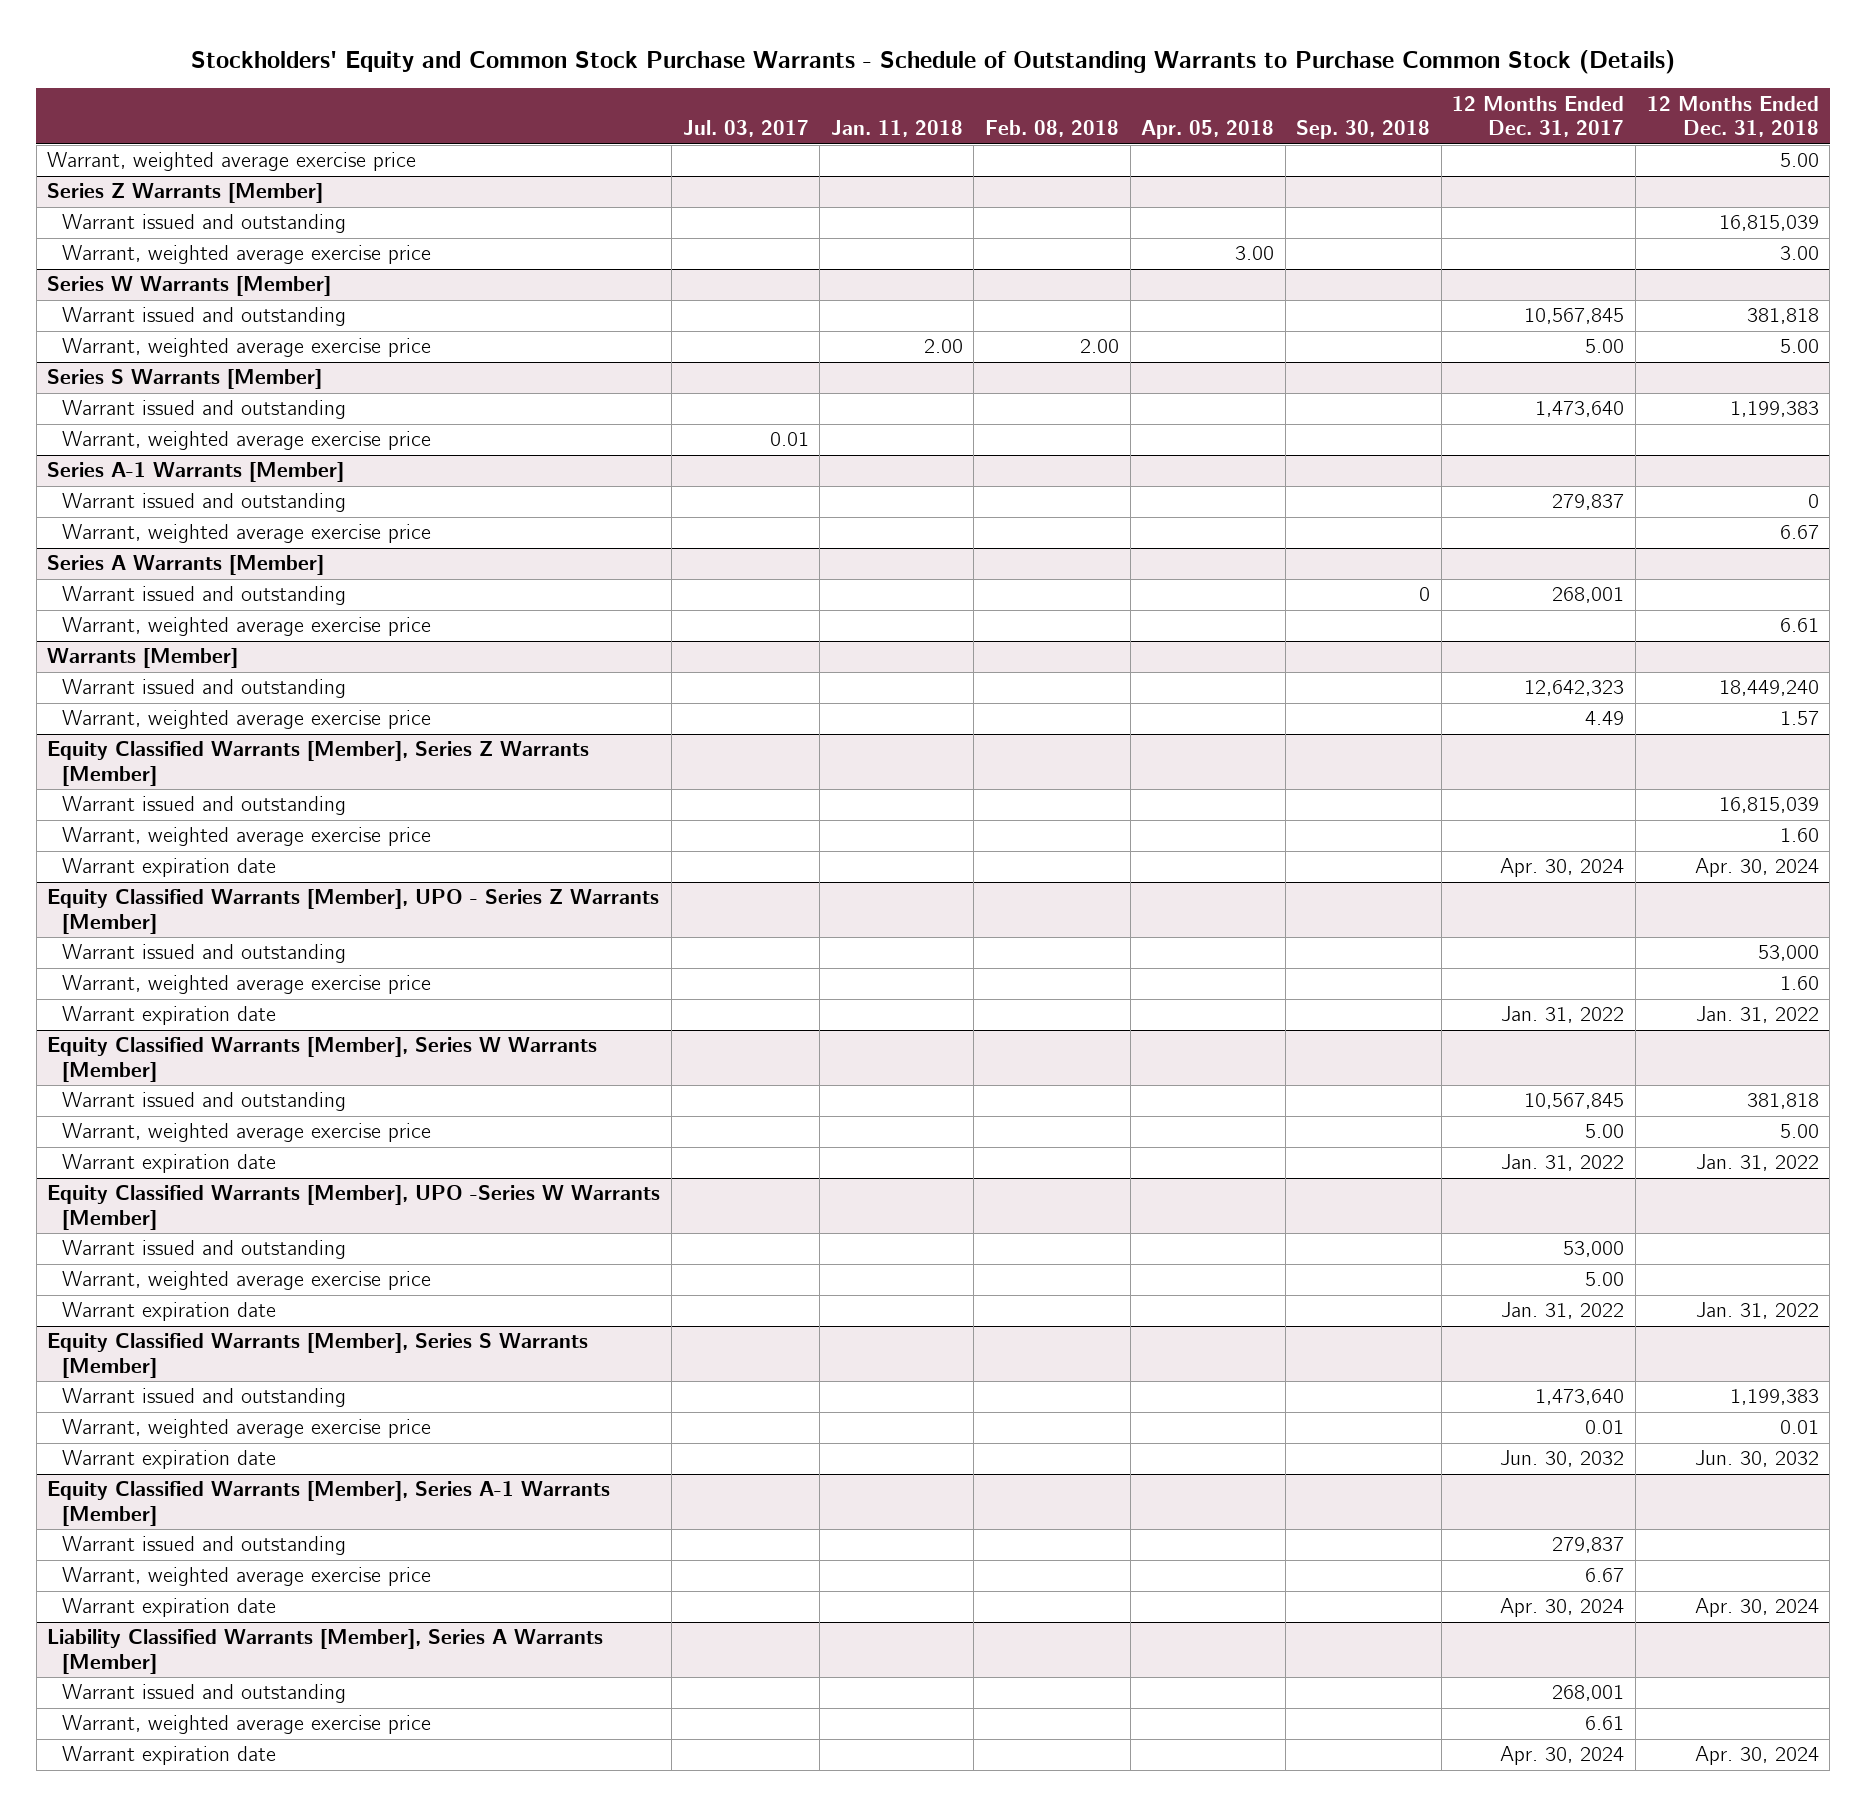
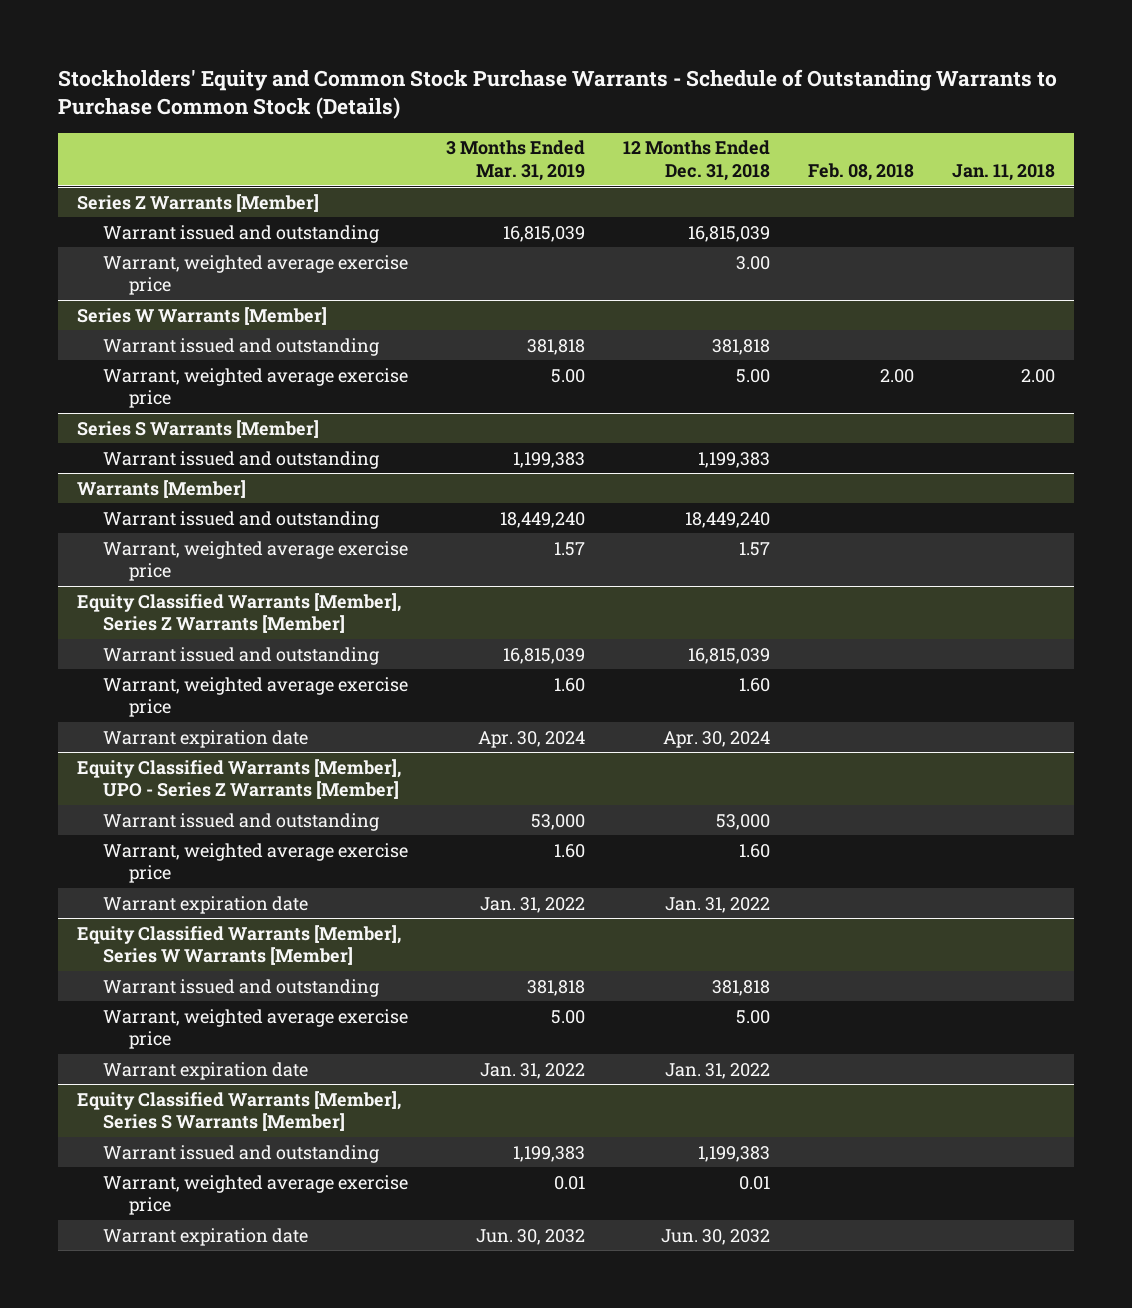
[682,120,809,138] Jul. 03, 2017 -> none
[1141,120,1275,140] Apr. 05, 2018 -> none
[1296,120,1431,140] Sep. 30, 2018 -> none
[1452,95,1625,138] 12 Months Ended Dec. 31, 2017 -> none
none -> [446,140,586,182] 3 Months Ended Mar. 31, 2019
[47,152,417,172] Warrant, weighted average exercise price -> none
[61,431,431,451] Warrant, weighted average exercise price -> none
[47,462,345,483] Series A-1 Warrants [Member] -> none
[61,493,346,513] Warrant issued and outstanding -> none
[61,524,431,544] Warrant, weighted average exercise price -> none
[47,555,325,576] Series A Warrants [Member] -> none
[61,586,346,606] Warrant issued and outstanding -> none
[61,617,431,637] Warrant, weighted average exercise price -> none
[47,1185,661,1230] Equity Classified Warrants [Member], UPO -Series W Warrants [Member] -> none
[61,1240,346,1260] Warrant issued and outstanding -> none
[61,1271,431,1291] Warrant, weighted average exercise price -> none
[61,1302,276,1322] Warrant expiration date -> none
[47,1481,611,1526] Equity Classified Warrants [Member], Series A-1 Warrants [Member] -> none
[61,1536,346,1556] Warrant issued and outstanding -> none
[61,1567,431,1587] Warrant, weighted average exercise price -> none
[61,1598,276,1618] Warrant expiration date -> none
[47,1629,604,1674] Liability Classified Warrants [Member], Series A Warrants [Member] -> none
[61,1684,346,1704] Warrant issued and outstanding -> none
[61,1715,431,1735] Warrant, weighted average exercise price -> none
[61,1746,276,1766] Warrant expiration date -> none

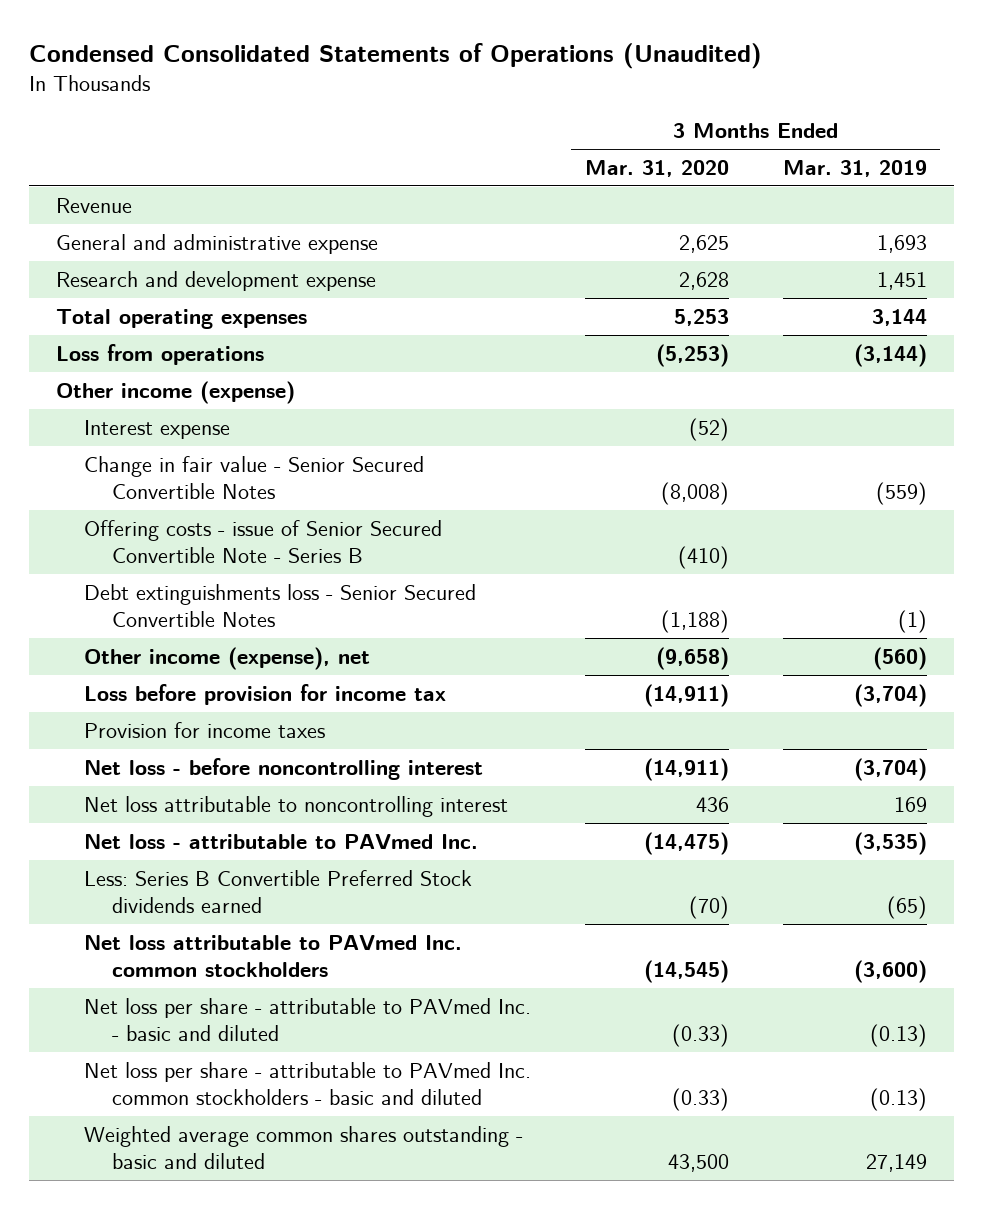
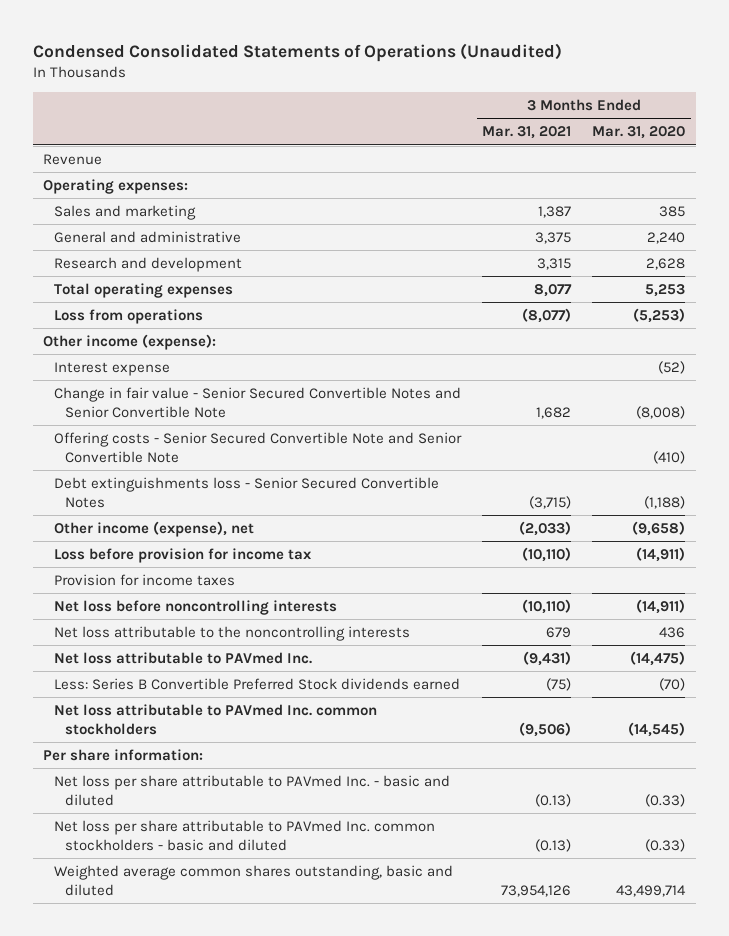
[782,159,927,177] Mar. 31, 2019 -> none
none -> [482,126,572,140] Mar. 31, 2021
none -> [43,178,189,194] Operating expenses:
none -> [54,204,197,220] Sales and marketing
[56,233,379,254] General and administrative expense -> [54,230,242,243] General and administrative
[678,234,729,253] 2,625 -> [647,231,686,244] 2,240
[56,270,377,291] Research and development expense -> [54,256,243,272] Research and development
[56,380,296,404] Other income (expense) -> [43,333,217,350] Other income (expense):
[83,455,424,500] Change in fair value - Senior Secured Convertible Notes -> [54,386,462,418] Change in fair value - Senior Secured Convertible Notes and Senior Convertible Note
[83,519,442,564] Offering costs - issue of Senior Secured Convertible Note - Series B -> [54,431,463,463] Offering costs - Senior Secured Convertible Note and Senior Convertible Note
[83,757,483,780] Net loss - before noncontrolling interest -> [54,599,338,615] Net loss before noncontrolling interests
[83,795,508,817] Net loss attributable to noncontrolling interest -> [54,625,411,641] Net loss attributable to the noncontrolling interests
[83,833,478,850] Net loss - attributable to PAVmed Inc. -> [54,651,313,664] Net loss attributable to PAVmed Inc.
none -> [43,748,204,761] Per share information:
[83,997,531,1042] Net loss per share - attributable to PAVmed Inc. - basic and diluted -> [54,774,451,806] Net loss per share attributable to PAVmed Inc. - basic and diluted
[83,1061,531,1106] Net loss per share - attributable to PAVmed Inc. common stockholders - basic and diluted -> [54,819,436,851] Net loss per share attributable to PAVmed Inc. common stockholders - basic and diluted
[83,1125,523,1170] Weighted average common shares outstanding - basic and diluted -> [54,864,454,896] Weighted average common shares outstanding, basic and diluted
[667,1154,729,1173] 43,500 -> [616,884,687,897] 43,499,714

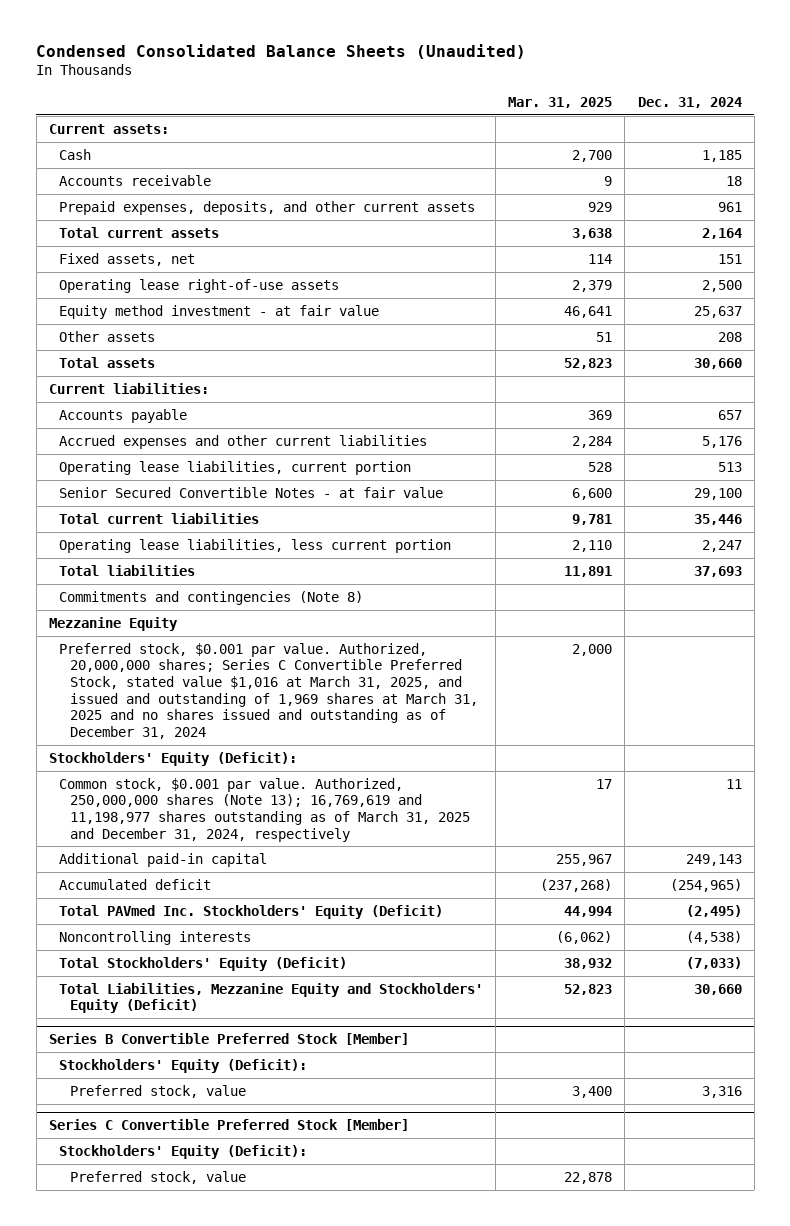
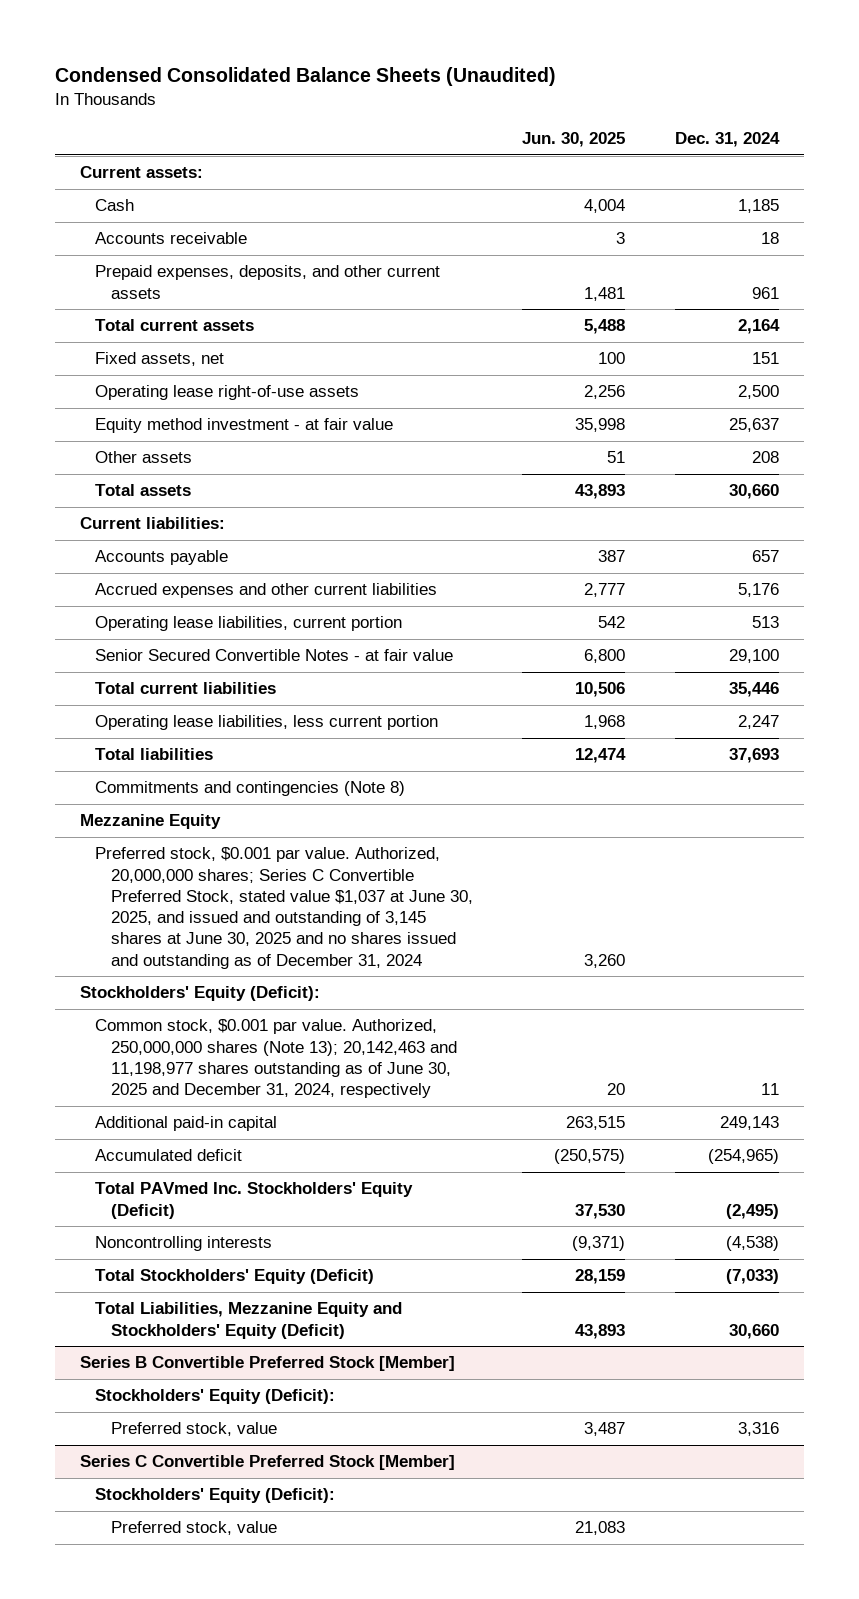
[508,96,613,108] Mar. 31, 2025 -> none
none -> [522,132,626,148] Jun. 30, 2025
[59,642,478,739] Preferred stock, $0.001 par value. Authorized, 20,000,000 shares; Series C Convertible Preferred Stock, stated value $1,016 at March 31, 2025, and issued and outstanding of 1,969 shares at March 31, 2025 and no shares issued and outstanding as of December 31, 2024 -> [95,847,473,969] Preferred stock, $0.001 par value. Authorized, 20,000,000 shares; Series C Convertible Preferred Stock, stated value $1,037 at June 30, 2025, and issued and outstanding of 3,145 shares at June 30, 2025 and no shares issued and outstanding as of December 31, 2024
[59,777,470,842] Common stock, $0.001 par value. Authorized, 250,000,000 shares (Note 13); 16,769,619 and 11,198,977 shares outstanding as of March 31, 2025 and December 31, 2024, respectively -> [95,1019,457,1099] Common stock, $0.001 par value. Authorized, 250,000,000 shares (Note 13); 20,142,463 and 11,198,977 shares outstanding as of June 30, 2025 and December 31, 2024, respectively

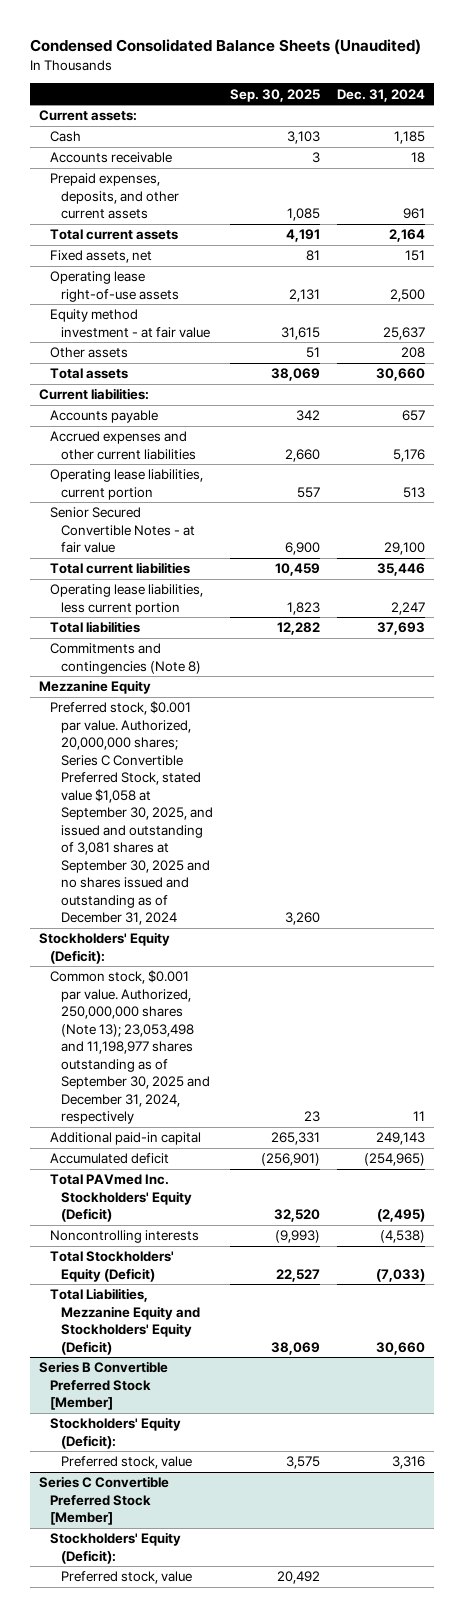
[522,132,626,148] Jun. 30, 2025 -> none
none -> [229,88,320,102] Sep. 30, 2025
[95,847,473,969] Preferred stock, $0.001 par value. Authorized, 20,000,000 shares; Series C Convertible Preferred Stock, stated value $1,037 at June 30, 2025, and issued and outstanding of 3,145 shares at June 30, 2025 and no shares issued and outstanding as of December 31, 2024 -> [49,701,213,925] Preferred stock, $0.001 par value. Authorized, 20,000,000 shares; Series C Convertible Preferred Stock, stated value $1,058 at September 30, 2025, and issued and outstanding of 3,081 shares at September 30, 2025 and no shares issued and outstanding as of December 31, 2024
[95,1019,457,1099] Common stock, $0.001 par value. Authorized, 250,000,000 shares (Note 13); 20,142,463 and 11,198,977 shares outstanding as of June 30, 2025 and December 31, 2024, respectively -> [49,970,210,1125] Common stock, $0.001 par value. Authorized, 250,000,000 shares (Note 13); 23,053,498 and 11,198,977 shares outstanding as of September 30, 2025 and December 31, 2024, respectively

